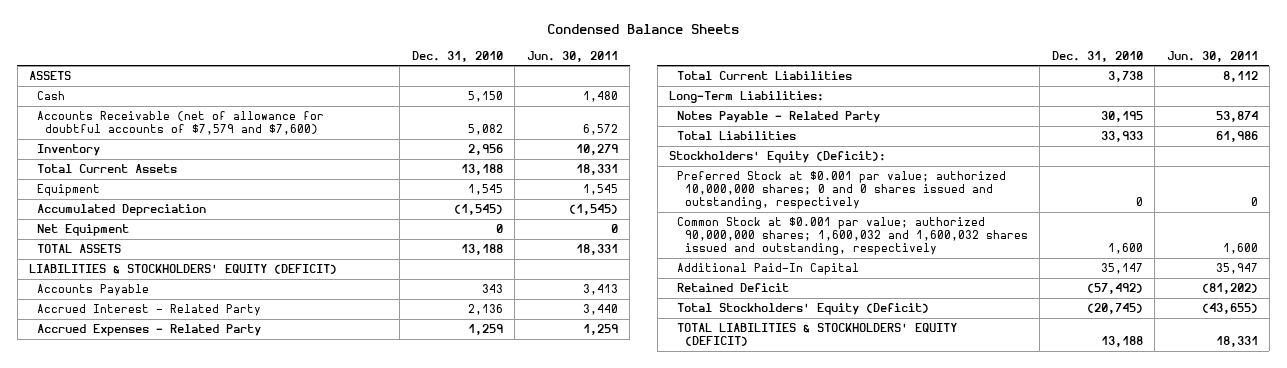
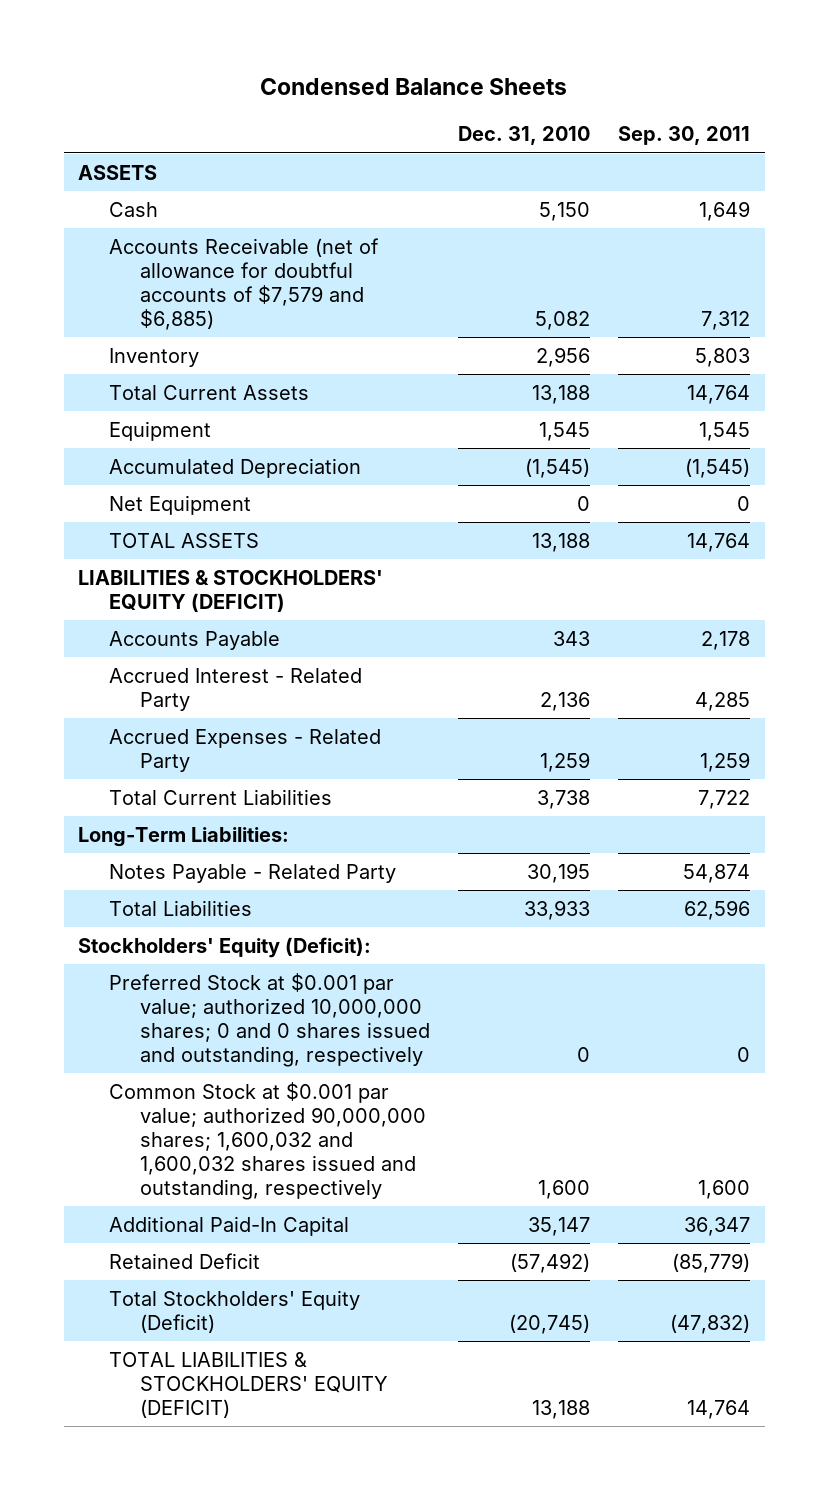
[526,50,618,62] Jun. 30, 2011 -> none
none -> [618,126,751,146] Sep. 30, 2011
[37,111,325,136] Accounts Receivable (net of allowance for doubtful accounts of $7,579 and $7,600) -> [108,238,379,330] Accounts Receivable (net of allowance for doubtful accounts of $7,579 and $6,885)

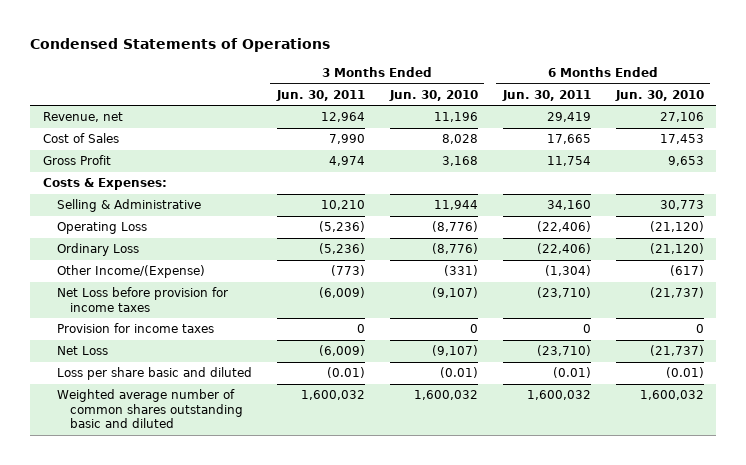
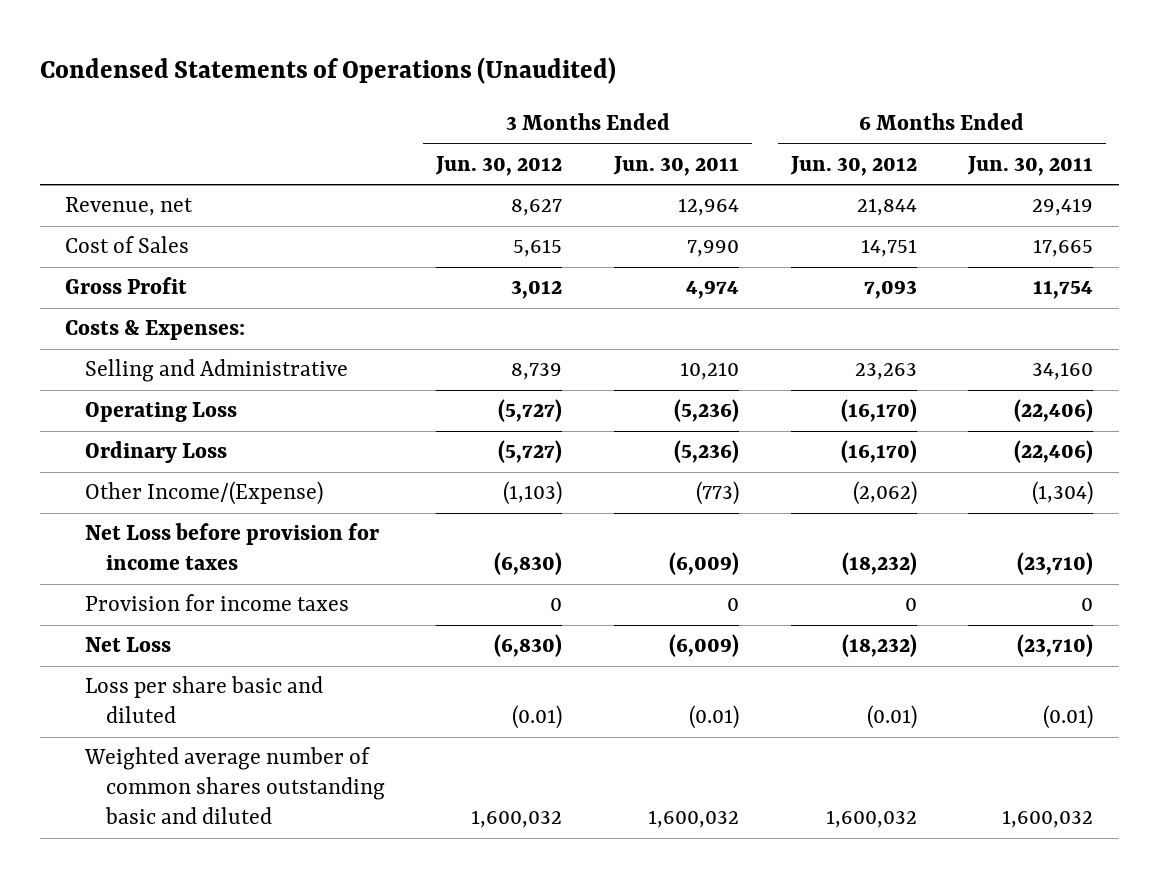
[30,37,331,52] Condensed Statements of Operations -> [39,56,616,84] Condensed Statements of Operations (Unaudited)
[388,89,478,101] Jun. 30, 2010 -> none
[614,89,704,101] Jun. 30, 2010 -> none
none -> [435,155,563,176] Jun. 30, 2012
none -> [789,155,917,176] Jun. 30, 2012
[56,199,201,213] Selling & Administrative -> [85,359,349,383] Selling and Administrative

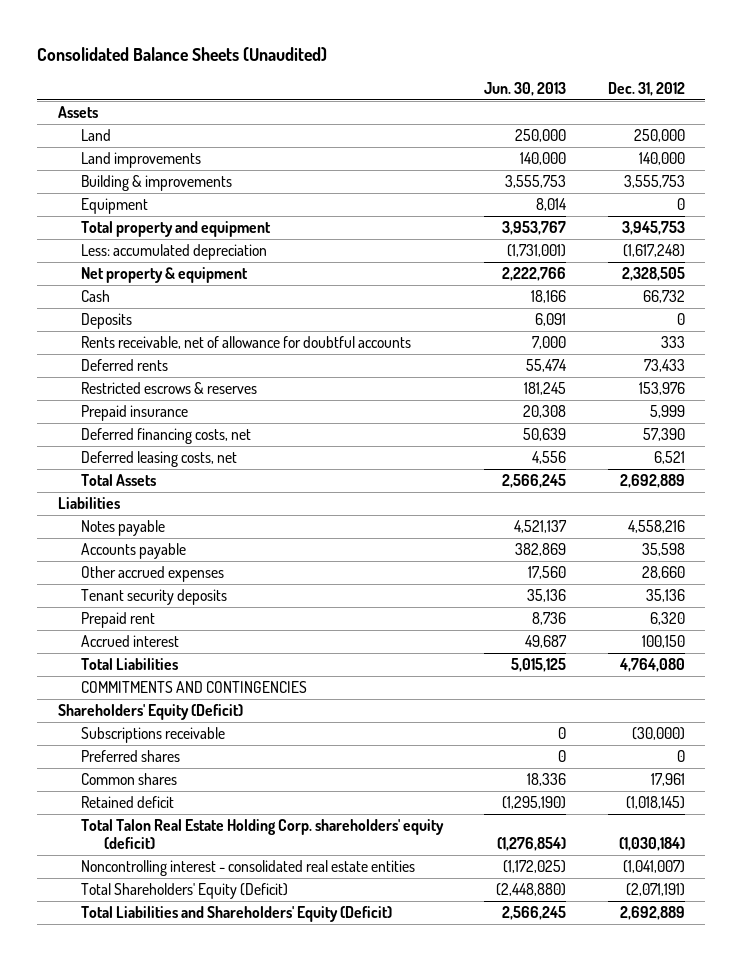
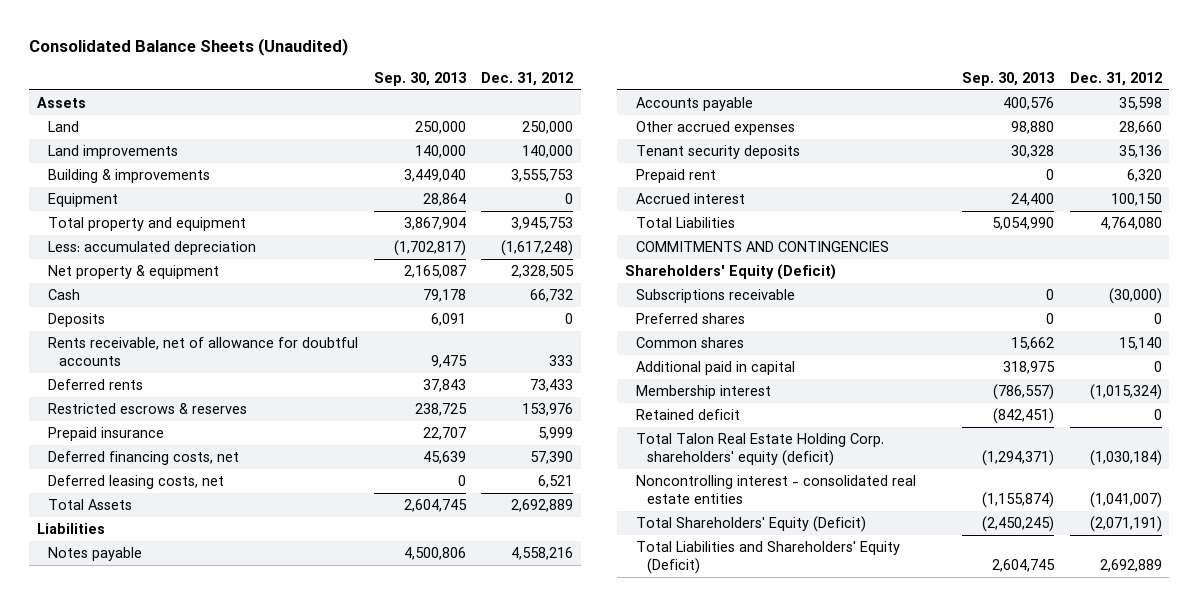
[484,81,567,96] Jun. 30, 2013 -> none
none -> [373,72,466,87] Sep. 30, 2013
[650,773,685,787] 17,961 -> [1118,336,1162,350] 15,140
none -> [636,360,796,375] Additional paid in capital
none -> [636,384,772,399] Membership interest
[625,796,685,810] (1,018,145) -> [1153,408,1162,420] 0

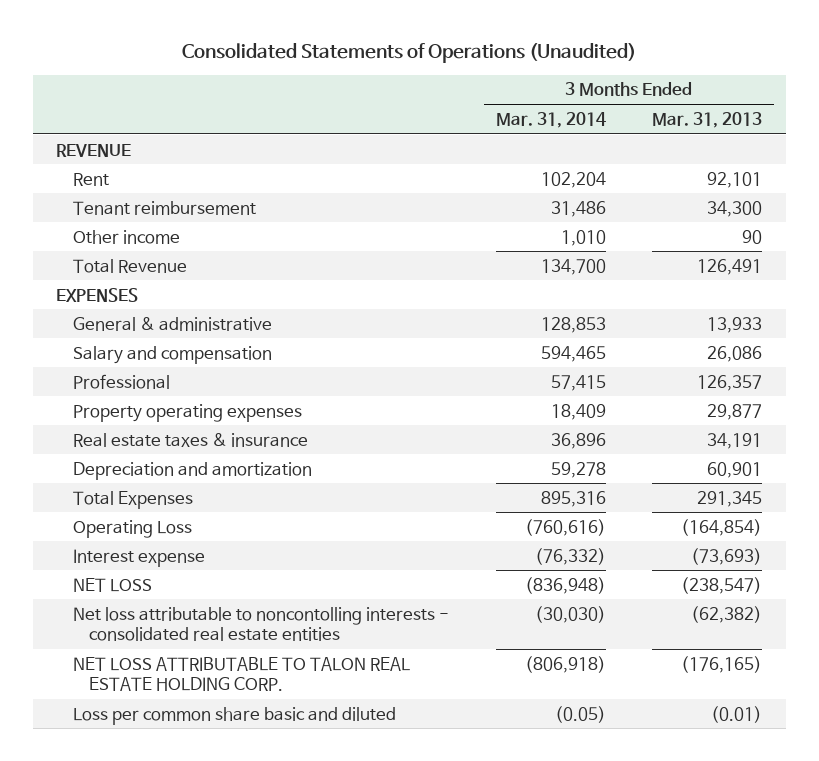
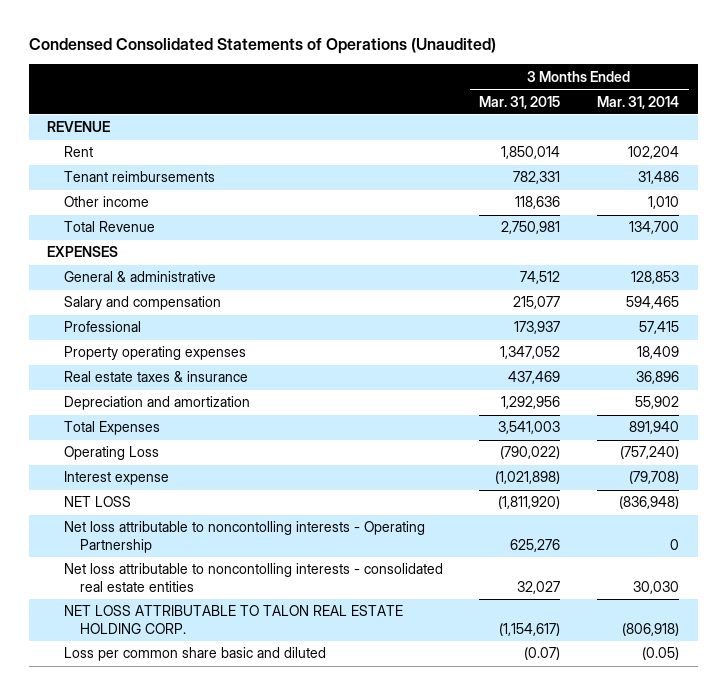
[182,43,637,64] Consolidated Statements of Operations (Unaudited) -> [28,38,496,55] Condensed Consolidated Statements of Operations (Unaudited)
[652,111,763,128] Mar. 31, 2013 -> none
none -> [479,95,561,109] Mar. 31, 2015
[72,200,256,215] Tenant reimbursement -> [63,171,215,183] Tenant reimbursements
[550,461,606,478] 59,278 -> [635,396,680,410] 55,902
[540,490,606,507] 895,316 -> [629,421,680,435] 891,940
[524,518,606,536] (760,616) -> [620,446,680,460] (757,240)
[534,547,606,565] (76,332) -> [629,471,680,485] (79,708)
none -> [63,521,425,553] Net loss attributable to noncontolling interests - Operating Partnership
[534,605,606,623] (30,030) -> [633,580,680,594] 30,030

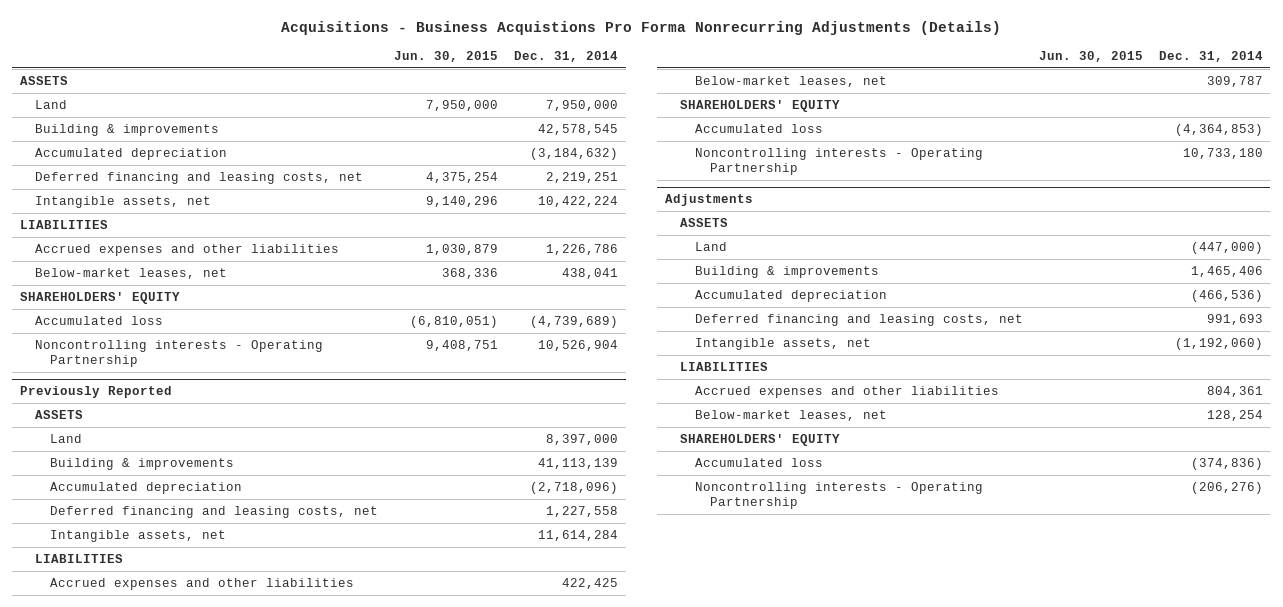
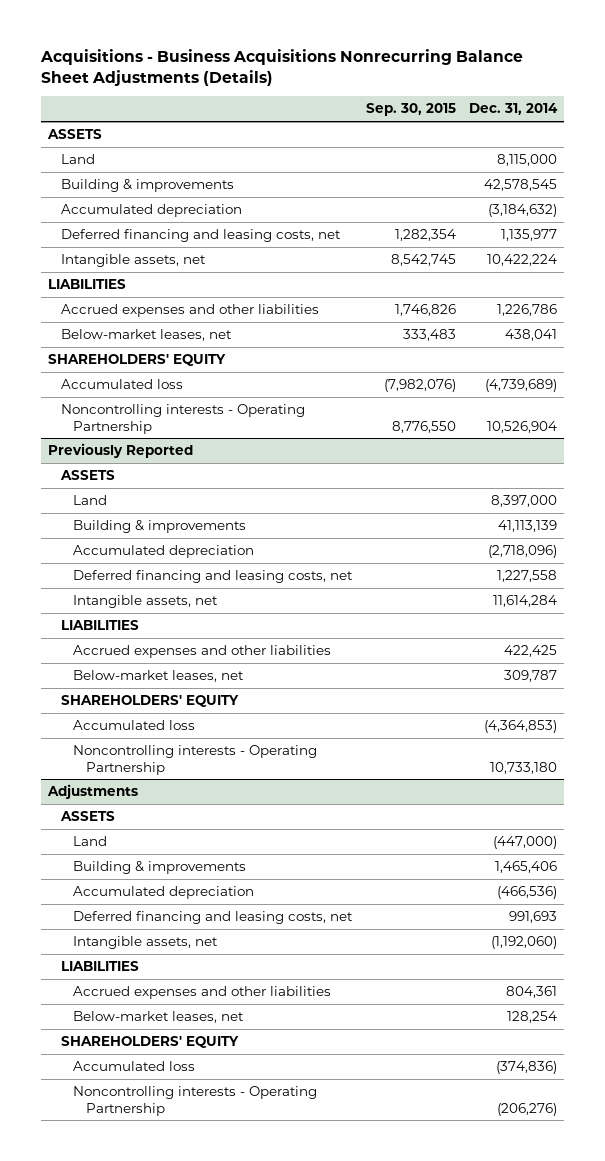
[281,20,1002,35] Acquisitions - Business Acquistions Pro Forma Nonrecurring Adjustments (Details) -> [40,49,524,86] Acquisitions - Business Acquisitions Nonrecurring Balance Sheet Adjustments (Details)
[394,51,499,63] Jun. 30, 2015 -> none
none -> [365,103,456,117] Sep. 30, 2015
[545,99,618,111] 7,950,000 -> [497,154,558,167] 8,115,000
[545,171,618,183] 2,219,251 -> [501,229,558,242] 1,135,977

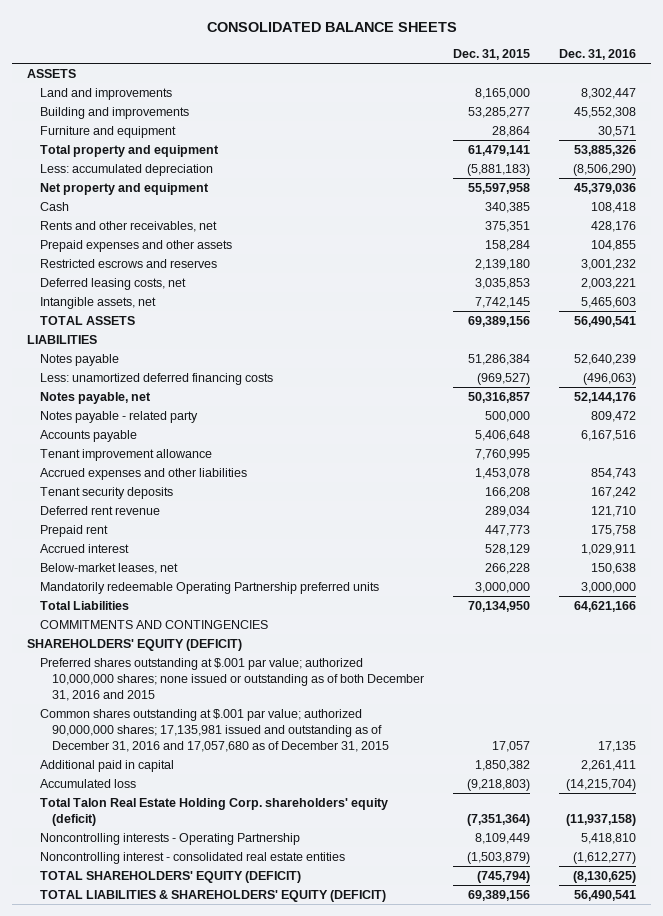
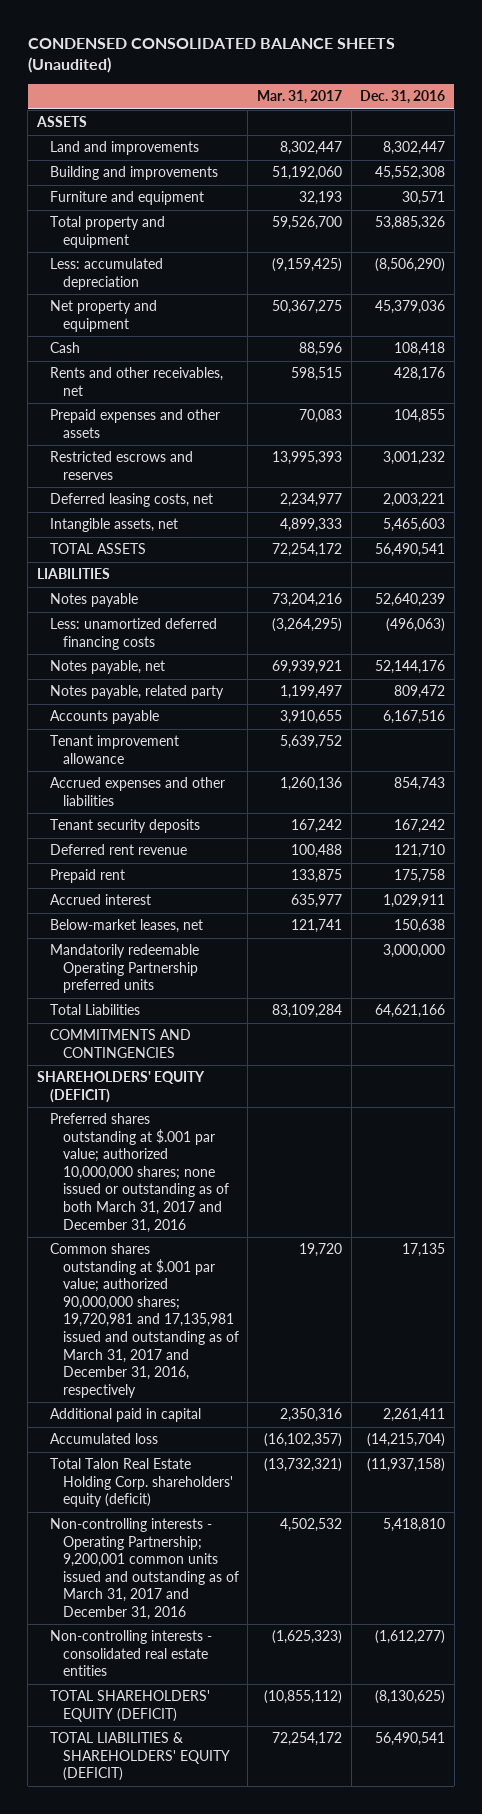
[206,21,457,32] CONSOLIDATED BALANCE SHEETS -> [27,38,395,74] CONDENSED CONSOLIDATED BALANCE SHEETS (Unaudited)
[453,48,531,60] Dec. 31, 2015 -> none
none -> [257,90,343,105] Mar. 31, 2017
[39,410,198,423] Notes payable - related party -> [49,685,224,700] Notes payable, related party
[39,657,425,701] Preferred shares outstanding at $.001 par value; authorized 10,000,000 shares; none issued or outstanding as of both December 31, 2016 and 2015 -> [49,1113,229,1233] Preferred shares outstanding at $.001 par value; authorized 10,000,000 shares; none issued or outstanding as of both March 31, 2017 and December 31, 2016
[39,708,390,752] Common shares outstanding at $.001 par value; authorized 90,000,000 shares; 17,135,981 issued and outstanding as of December 31, 2016 and 17,057,680 as of December 31, 2015 -> [49,1243,239,1398] Common shares outstanding at $.001 par value; authorized 90,000,000 shares; 19,720,981 and 17,135,981 issued and outstanding as of March 31, 2017 and December 31, 2016, respectively
[39,832,300,845] Noncontrolling interests - Operating Partnership -> [49,1518,239,1620] Non-controlling interests - Operating Partnership; 9,200,001 common units issued and outstanding as of March 31, 2017 and December 31, 2016
[39,851,345,864] Noncontrolling interest - consolidated real estate entities -> [49,1630,212,1677] Non-controlling interests - consolidated real estate entities

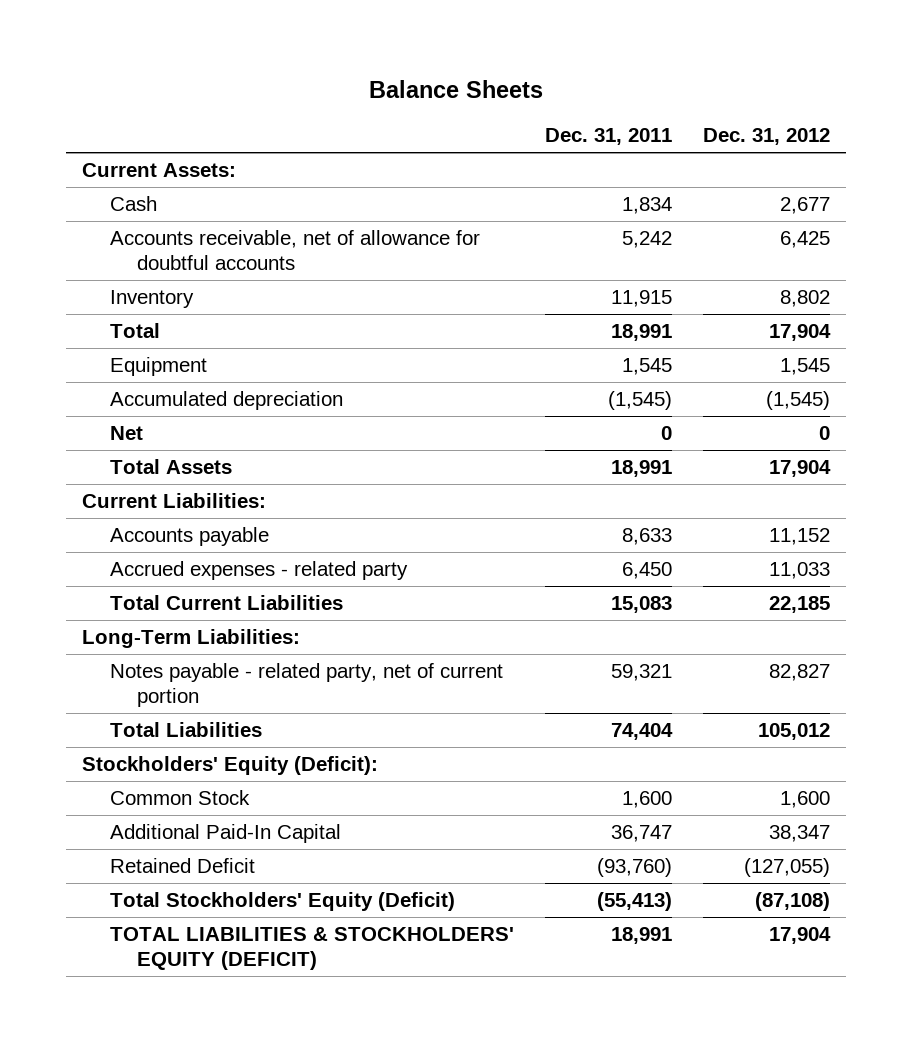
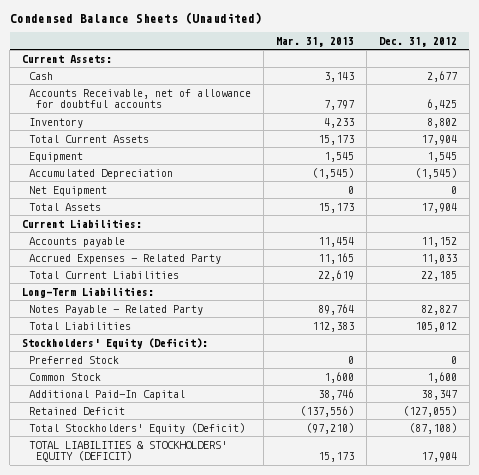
[368,80,543,99] Balance Sheets -> [9,12,262,25] Condensed Balance Sheets (Unaudited)
[544,128,672,146] Dec. 31, 2011 -> none
none -> [275,36,354,47] Mar. 31, 2013
[109,229,480,270] Accounts receivable, net of allowance for doubtful accounts -> [28,88,251,109] Accounts Receivable, net of allowance for doubtful accounts
[109,322,160,338] Total -> [28,134,149,143] Total Current Assets
[109,390,343,410] Accumulated depreciation -> [28,168,173,179] Accumulated Depreciation
[109,425,143,440] Net -> [28,185,107,196] Net Equipment
[109,560,408,580] Accrued expenses - related party -> [28,253,221,264] Accrued Expenses - Related Party
[109,662,503,707] Notes payable - related party, net of current portion -> [28,304,203,315] Notes Payable - Related Party
none -> [28,355,119,364] Preferred Stock

